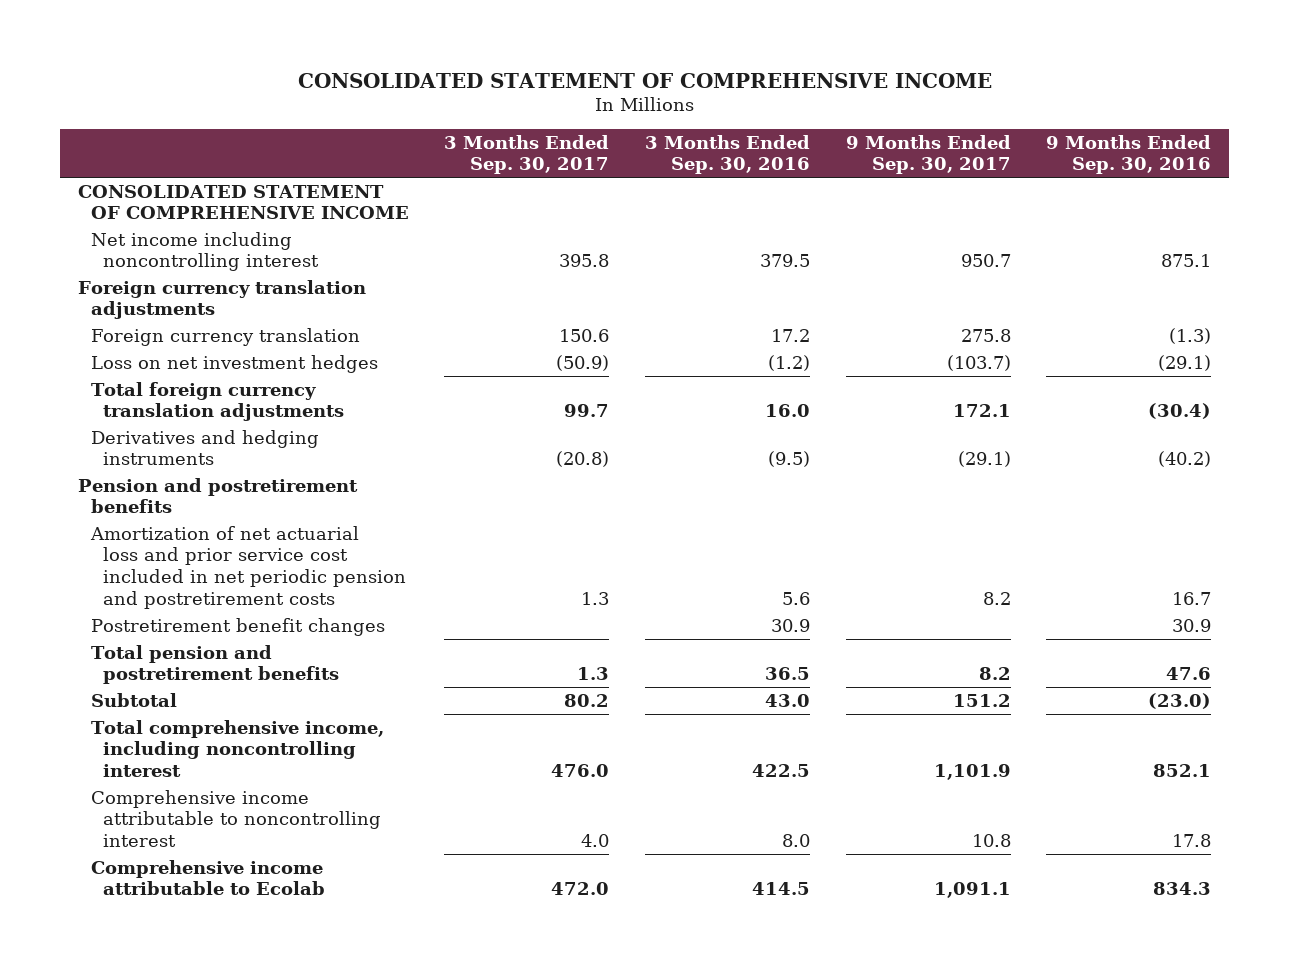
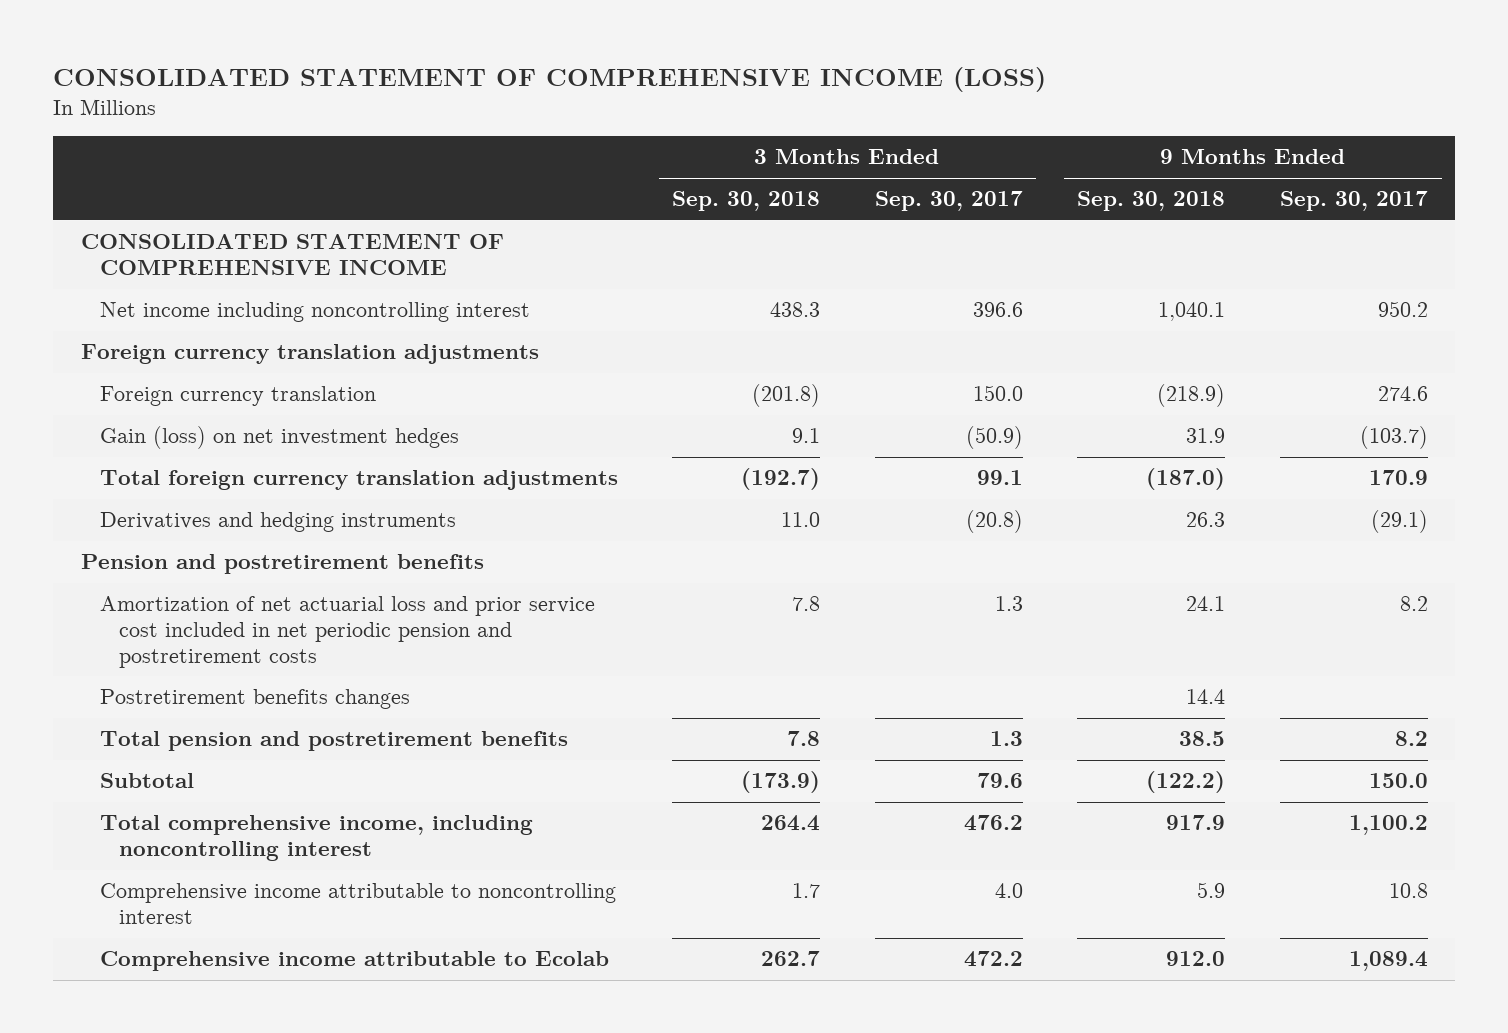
[297,72,992,88] CONSOLIDATED STATEMENT OF COMPREHENSIVE INCOME -> [53,67,1047,93] CONSOLIDATED STATEMENT OF COMPREHENSIVE INCOME (LOSS)
[644,134,810,175] 3 Months Ended Sep. 30, 2016 -> none
[1046,134,1212,175] 9 Months Ended Sep. 30, 2016 -> none
none -> [672,191,821,212] Sep. 30, 2018
none -> [1077,191,1226,212] Sep. 30, 2018
[559,254,610,268] 395.8 -> [972,302,1023,318] 396.6
[960,254,1011,268] 950.7 -> [1377,301,1428,318] 950.2
[559,328,610,342] 150.6 -> [972,385,1023,402] 150.0
[960,328,1011,342] 275.8 -> [1377,386,1428,402] 274.6
[90,354,378,373] Loss on net investment hedges -> [99,426,459,450] Gain (loss) on net investment hedges
[564,404,610,418] 99.7 -> [976,470,1023,486] 99.1
[952,404,1011,418] 172.1 -> [1368,470,1428,486] 170.9
[90,617,385,636] Postretirement benefit changes -> [99,689,410,710] Postretirement benefits changes
[564,693,610,707] 80.2 -> [976,773,1023,789] 79.6
[952,693,1011,707] 151.2 -> [1368,773,1428,789] 150.0
[551,764,610,778] 476.0 -> [963,815,1023,832] 476.2
[933,764,1011,781] 1,101.9 -> [1348,815,1428,836] 1,100.2
[551,882,610,896] 472.0 -> [963,951,1023,968] 472.2
[933,882,1011,899] 1,091.1 -> [1348,951,1428,972] 1,089.4

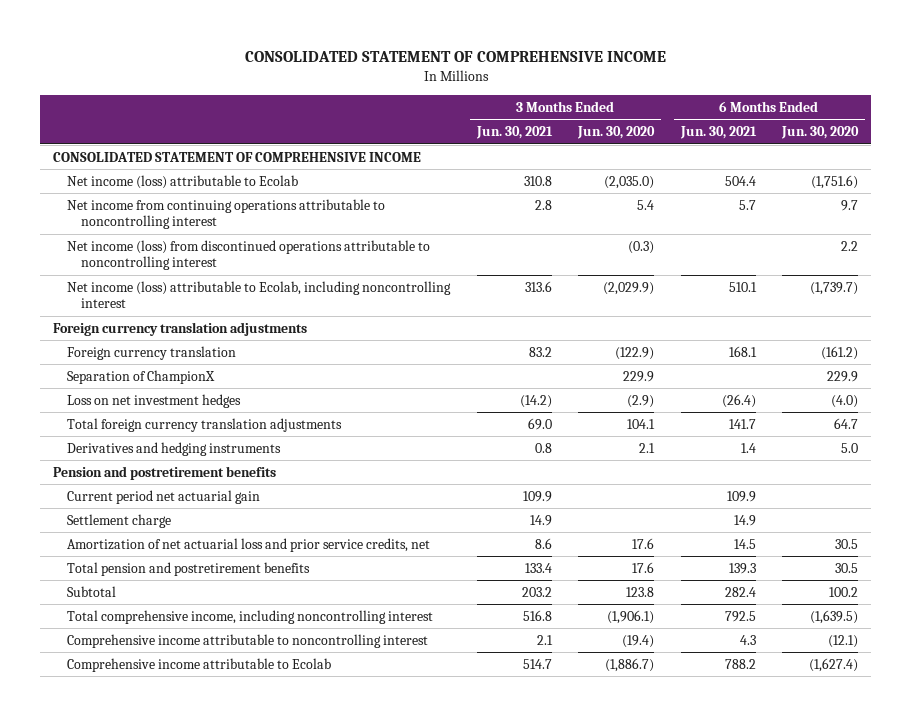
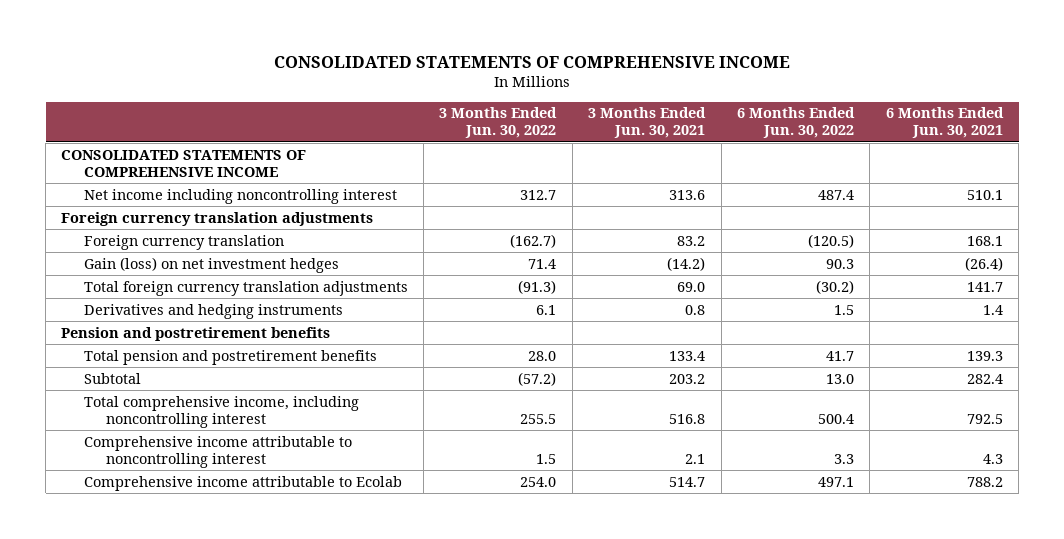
[244,50,666,62] CONSOLIDATED STATEMENT OF COMPREHENSIVE INCOME -> [274,55,791,68] CONSOLIDATED STATEMENTS OF COMPREHENSIVE INCOME
[577,126,656,140] Jun. 30, 2020 -> none
[781,126,860,140] Jun. 30, 2020 -> none
none -> [439,107,558,139] 3 Months Ended Jun. 30, 2022
none -> [736,107,855,139] 6 Months Ended Jun. 30, 2022
[66,175,298,190] Net income (loss) attributable to Ecolab -> none
[66,199,385,230] Net income from continuing operations attributable to noncontrolling interest -> none
[66,240,430,271] Net income (loss) from discontinued operations attributable to noncontrolling interest -> none
[53,152,422,163] CONSOLIDATED STATEMENT OF COMPREHENSIVE INCOME -> [61,149,307,177] CONSOLIDATED STATEMENTS OF COMPREHENSIVE INCOME
[66,281,451,309] Net income (loss) attributable to Ecolab, including noncontrolling interest -> [83,188,397,204] Net income including noncontrolling interest
[66,370,215,385] Separation of ChampionX -> none
[66,394,241,409] Loss on net investment hedges -> [83,256,339,273] Gain (loss) on net investment hedges
[66,490,260,505] Current period net actuarial gain -> none
[66,514,171,529] Settlement charge -> none
[66,538,430,553] Amortization of net actuarial loss and prior service credits, net -> none

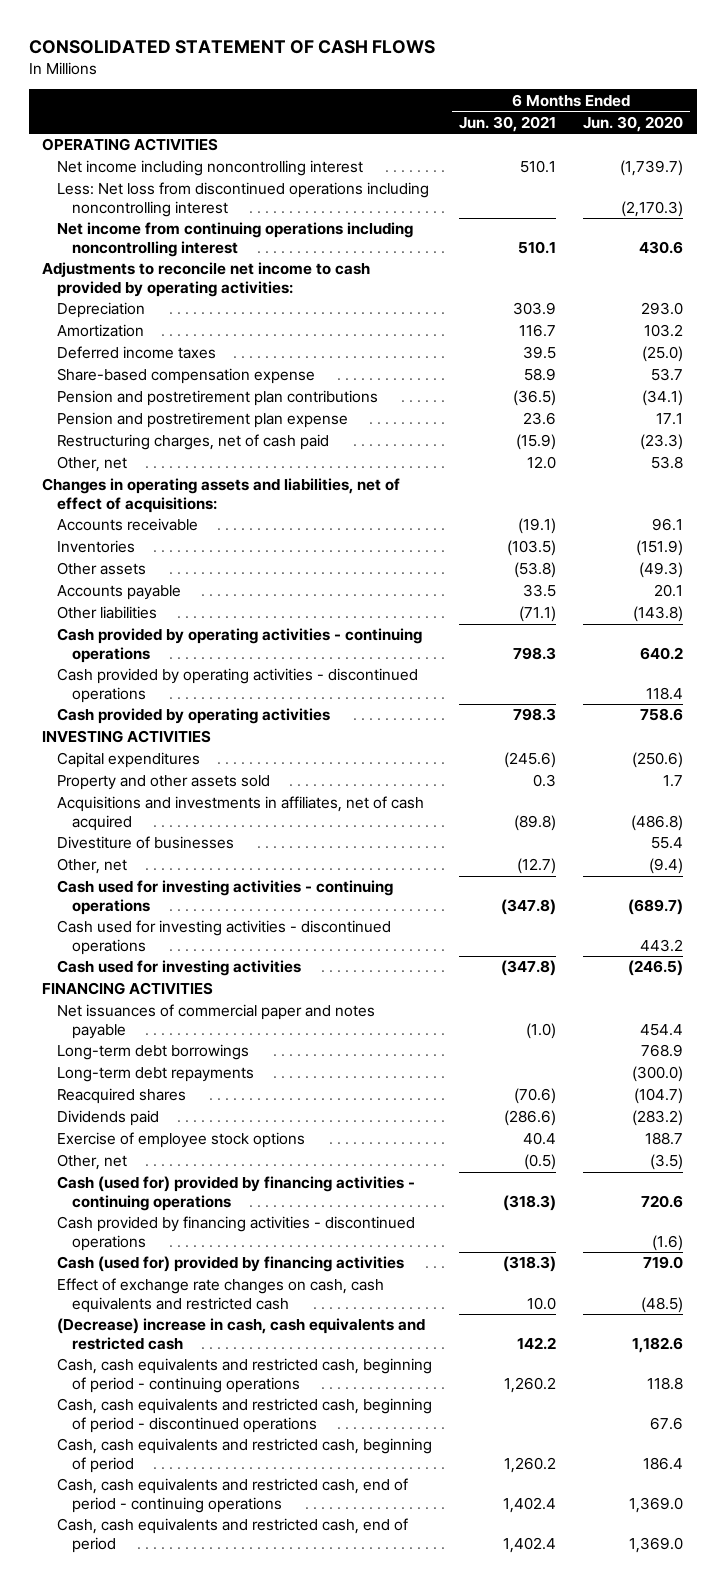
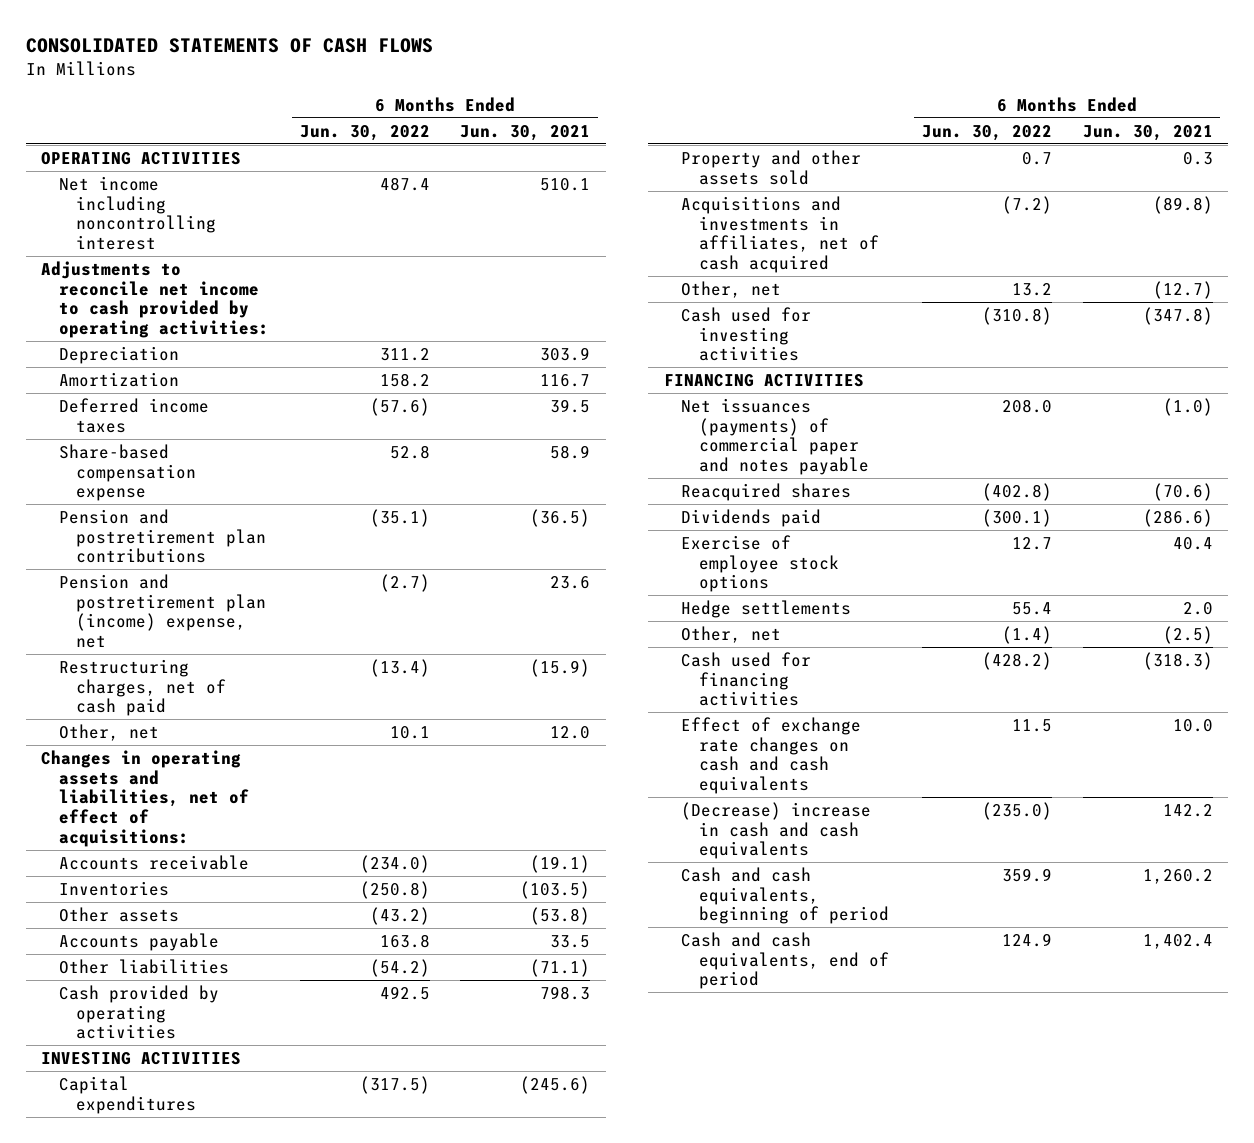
[28,39,435,54] CONSOLIDATED STATEMENT OF CASH FLOWS -> [25,38,433,54] CONSOLIDATED STATEMENTS OF CASH FLOWS
[583,115,684,132] Jun. 30, 2020 -> none
none -> [299,124,430,141] Jun. 30, 2022
[56,182,429,217] Less: Net loss from discontinued operations including noncontrolling interest -> none
[56,222,413,257] Net income from continuing operations including noncontrolling interest -> none
[56,412,348,429] Pension and postretirement plan expense -> [58,573,267,649] Pension and postretirement plan (income) expense, net
[56,628,422,663] Cash provided by operating activities - continuing operations -> none
[56,668,418,703] Cash provided by operating activities - discontinued operations -> none
[56,836,234,850] Divestiture of businesses -> none
[56,880,393,915] Cash used for investing activities - continuing operations -> none
[56,920,391,955] Cash used for investing activities - discontinued operations -> none
[56,1044,249,1061] Long-term debt borrowings -> none
[56,1067,254,1083] Long-term debt repayments -> none
[56,1004,375,1039] Net issuances of commercial paper and notes payable -> [681,397,869,476] Net issuances (payments) of commercial paper and notes payable
[56,1176,415,1211] Cash (used for) provided by financing activities - continuing operations -> none
[56,1216,415,1251] Cash provided by financing activities - discontinued operations -> none
[56,1358,432,1393] Cash, cash equivalents and restricted cash, beginning of period - continuing operations -> none
[56,1398,432,1433] Cash, cash equivalents and restricted cash, beginning of period - discontinued operations -> none
[56,1478,408,1513] Cash, cash equivalents and restricted cash, end of period - continuing operations -> none
none -> [681,599,852,618] Hedge settlements
[524,1154,557,1171] (0.5) -> [1162,625,1213,644] (2.5)
[56,1256,404,1273] Cash (used for) provided by financing activities -> [681,651,812,707] Cash used for financing activities
[56,1278,384,1313] Effect of exchange rate changes on cash, cash equivalents and restricted cash -> [681,716,862,795] Effect of exchange rate changes on cash and cash equivalents
[56,1318,425,1350] (Decrease) increase in cash, cash equivalents and restricted cash -> [681,801,872,860] (Decrease) increase in cash and cash equivalents
[56,1438,432,1473] Cash, cash equivalents and restricted cash, beginning of period -> [681,866,889,925] Cash and cash equivalents, beginning of period
[56,1518,408,1553] Cash, cash equivalents and restricted cash, end of period -> [681,931,889,990] Cash and cash equivalents, end of period

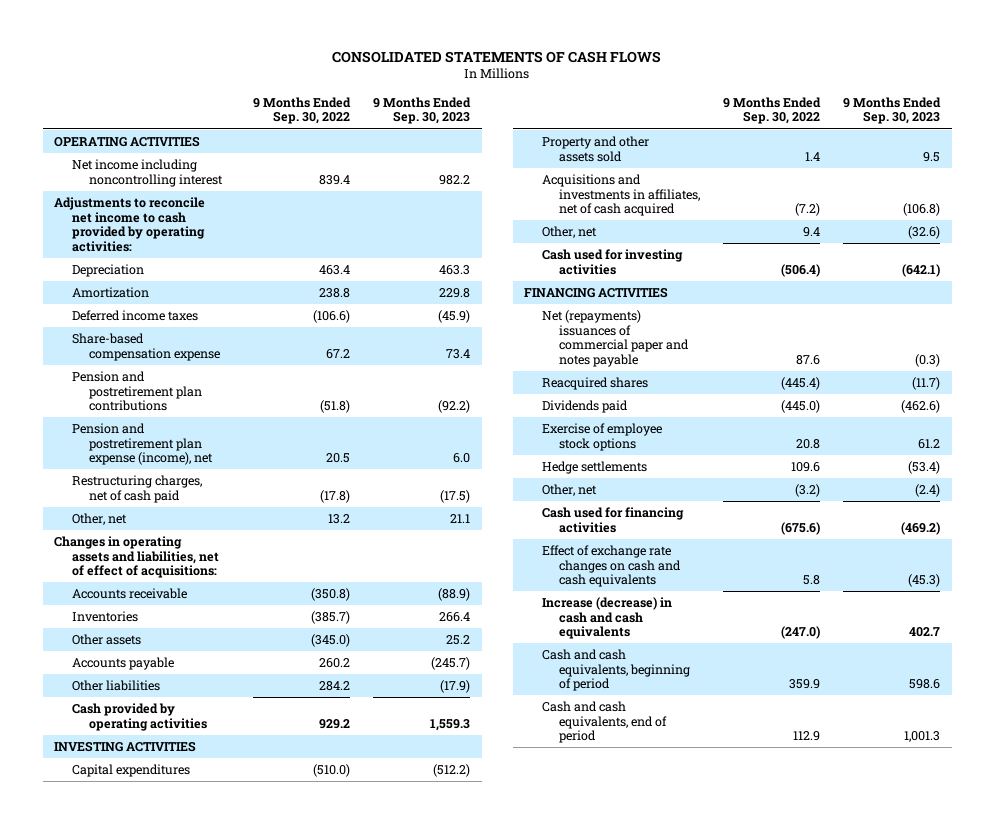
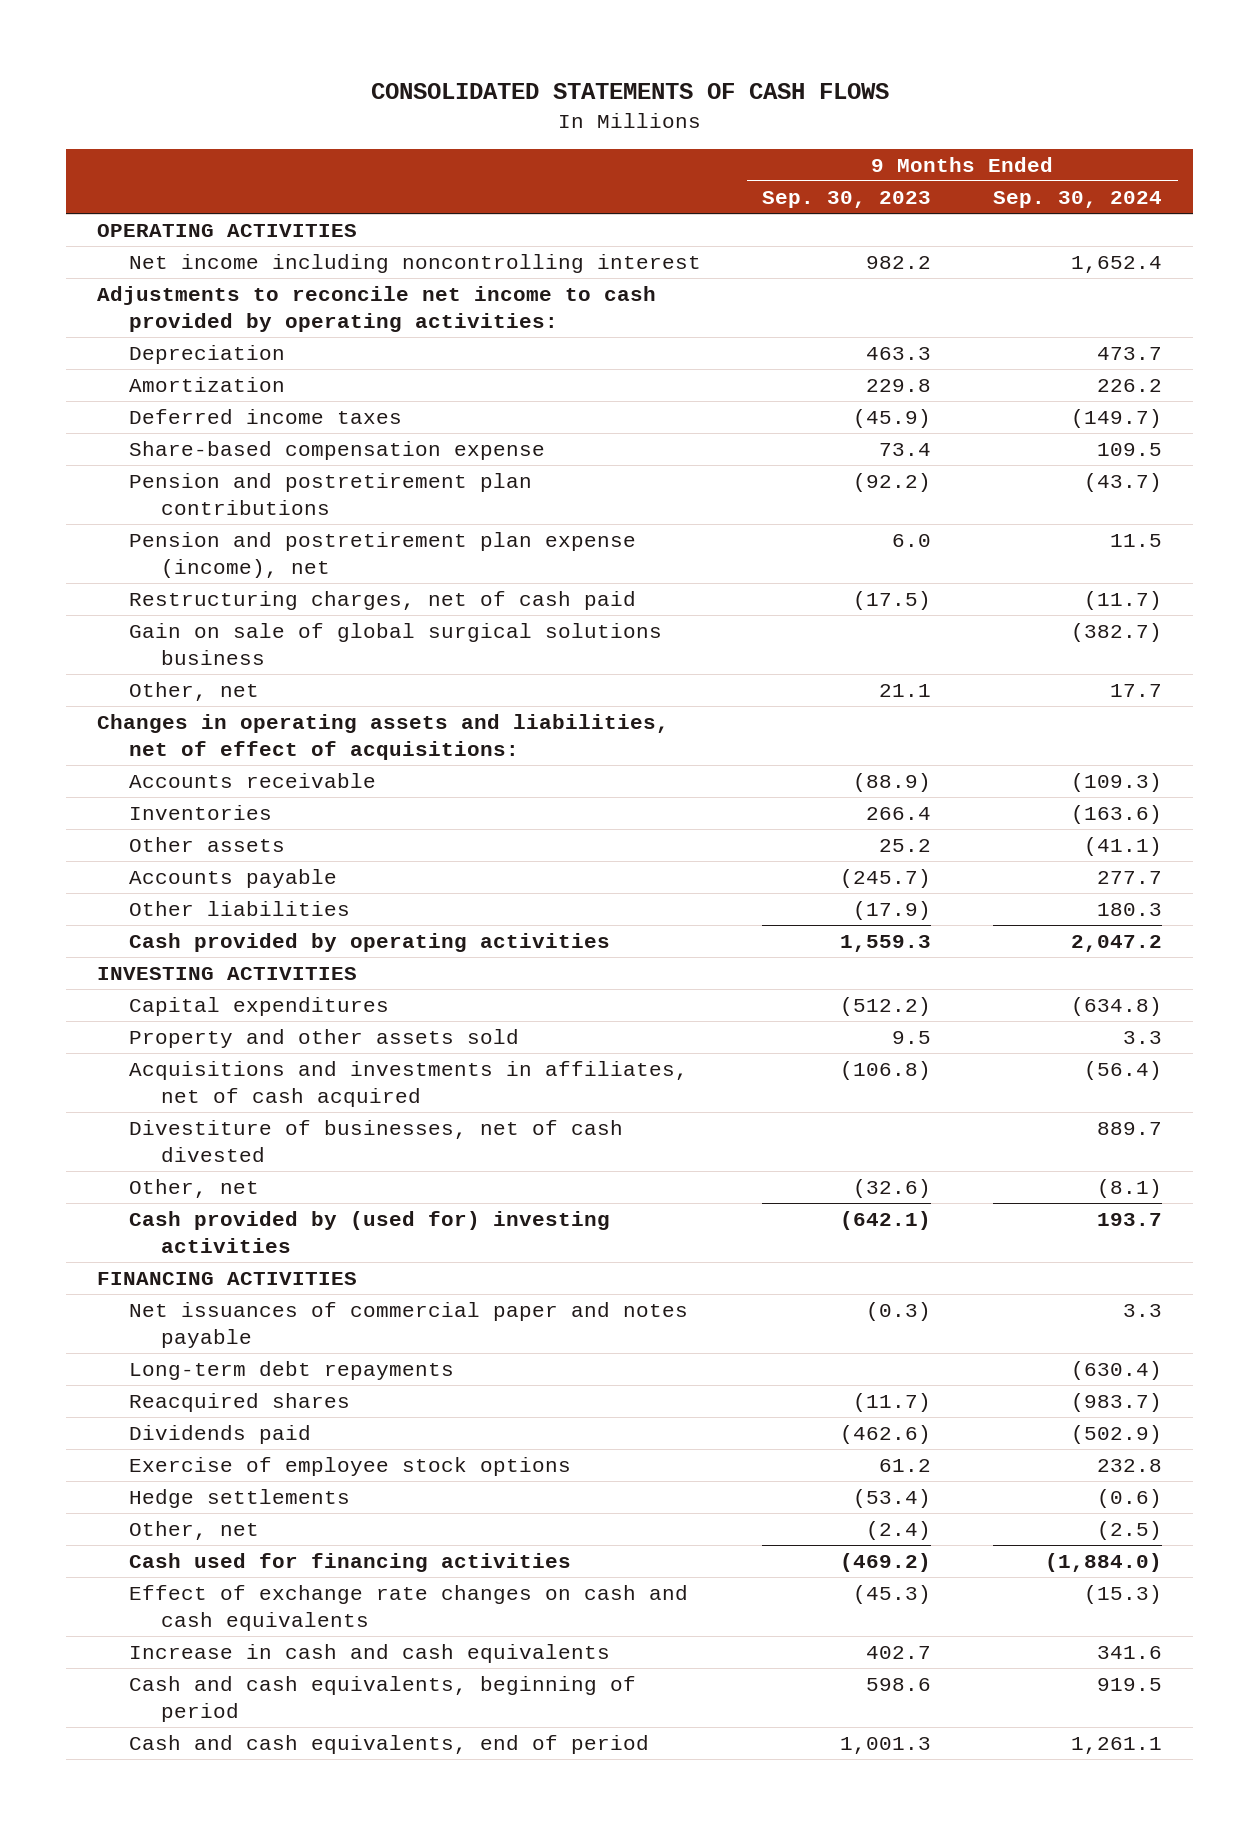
[253,96,352,125] 9 Months Ended Sep. 30, 2022 -> none
none -> [993,191,1163,209] Sep. 30, 2024
none -> [128,623,662,666] Gain on sale of global surgical solutions business
none -> [128,1120,623,1163] Divestiture of businesses, net of cash divested
[541,249,683,275] Cash used for investing activities -> [128,1211,610,1254] Cash provided by (used for) investing activities
[541,310,690,367] Net (repayments) issuances of commercial paper and notes payable -> [128,1302,688,1349] Net issuances of commercial paper and notes payable
none -> [128,1361,454,1381] Long-term debt repayments
[541,597,672,640] Increase (decrease) in cash and cash equivalents -> [128,1644,610,1664] Increase in cash and cash equivalents

